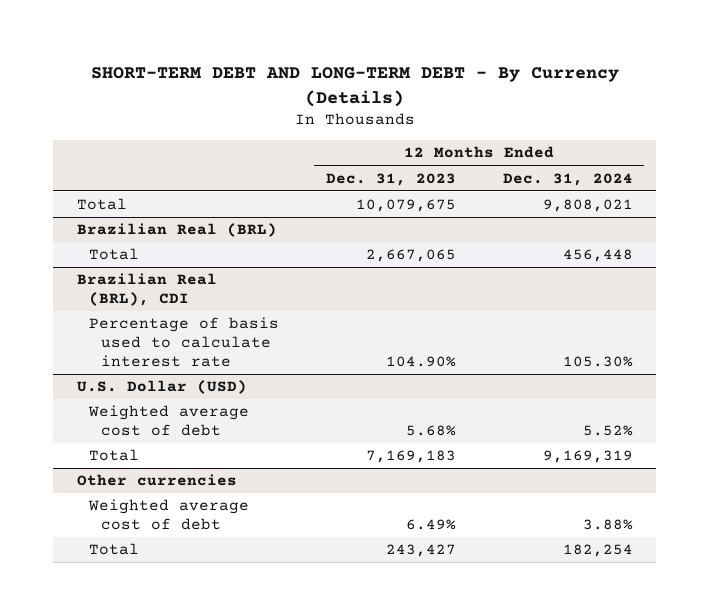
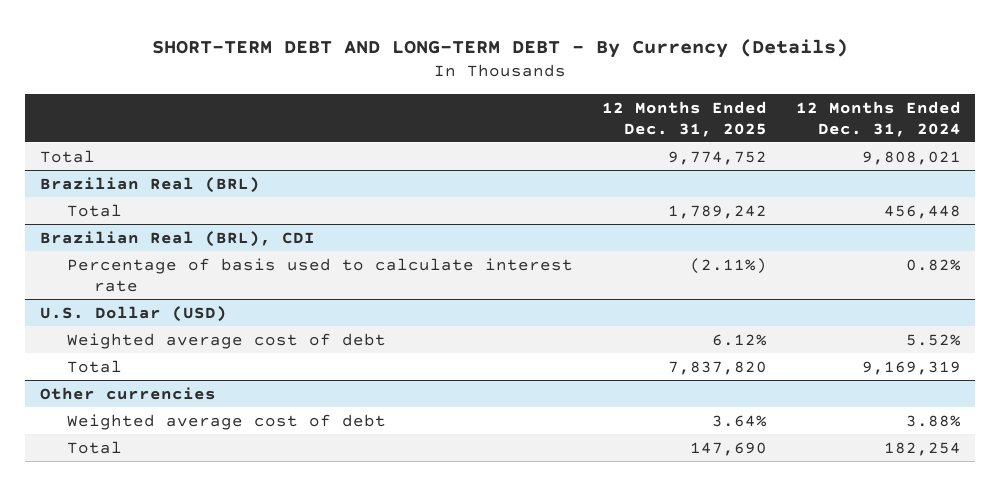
[325,172,456,186] Dec. 31, 2023 -> none
none -> [601,100,767,137] 12 Months Ended Dec. 31, 2025
[562,356,633,368] 105.30% -> [905,258,961,271] 0.82%

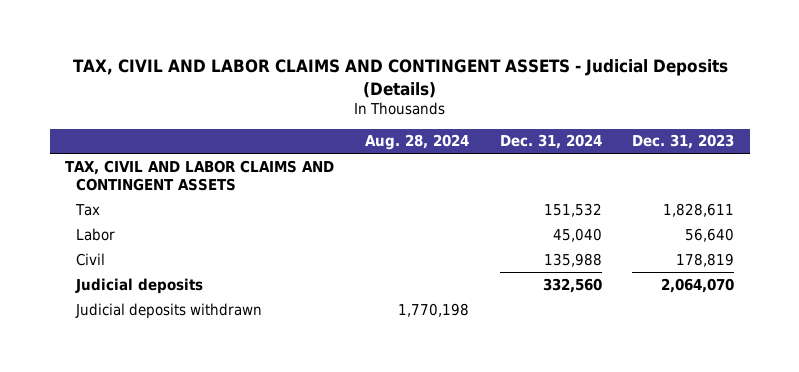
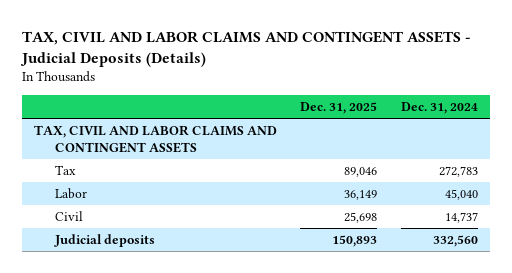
[364,134,469,151] Aug. 28, 2024 -> none
[632,134,735,150] Dec. 31, 2023 -> none
none -> [300,101,378,114] Dec. 31, 2025
[543,202,602,217] 151,532 -> [439,166,479,178] 272,783
[543,252,602,267] 135,988 -> [445,212,479,224] 14,737
[74,302,262,319] Judicial deposits withdrawn -> none

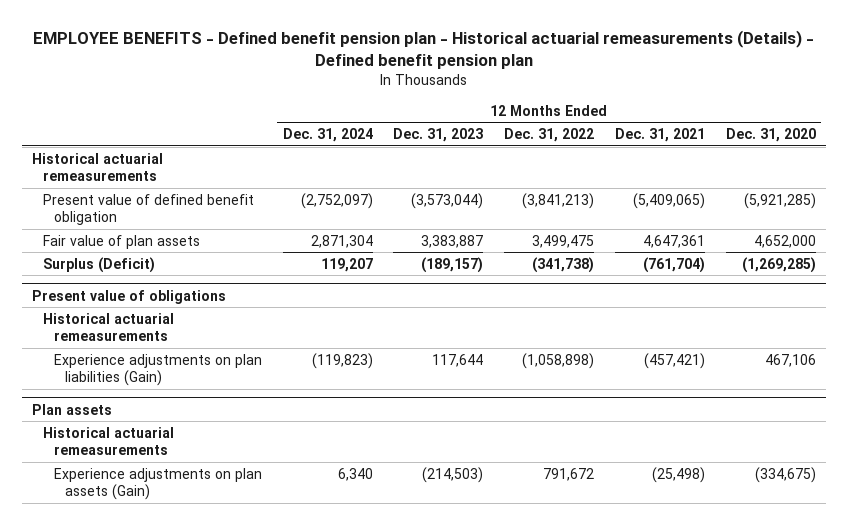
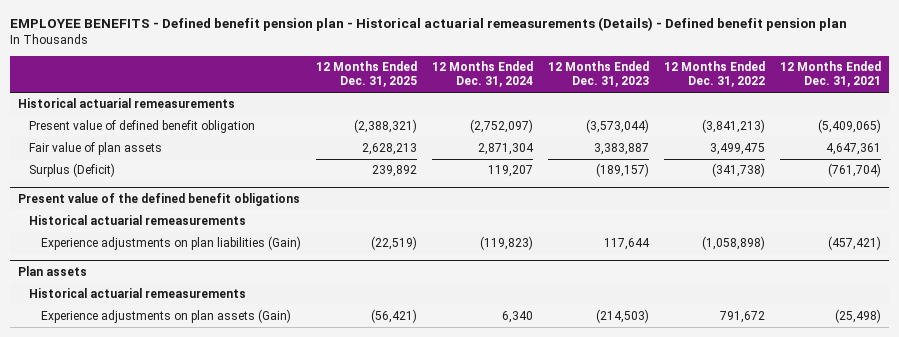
[726,127,817,142] Dec. 31, 2020 -> none
none -> [316,61,418,88] 12 Months Ended Dec. 31, 2025
[32,289,227,304] Present value of obligations -> [17,193,300,207] Present value of the defined benefit obligations

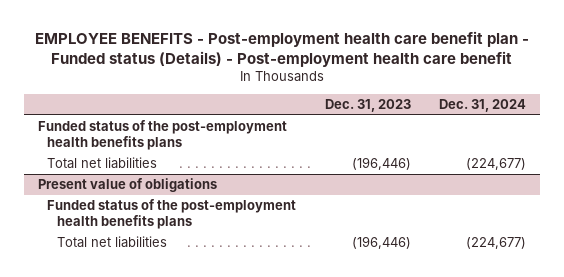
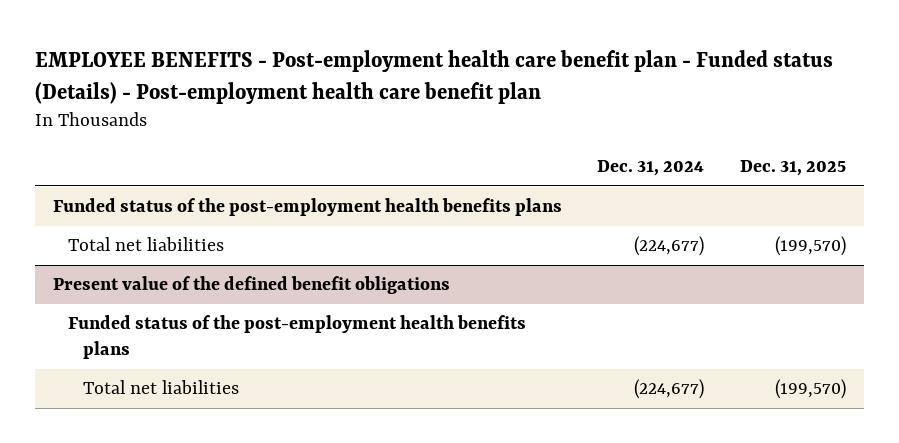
[34,30,529,67] EMPLOYEE BENEFITS - Post-employment health care benefit plan - Funded status (Details) - Post-employment health care benefit -> [34,49,833,104] EMPLOYEE BENEFITS - Post-employment health care benefit plan - Funded status (Details) - Post-employment health care benefit plan
[324,98,411,112] Dec. 31, 2023 -> none
none -> [740,160,847,177] Dec. 31, 2025
[37,178,217,193] Present value of obligations -> [52,276,450,295] Present value of the defined benefit obligations

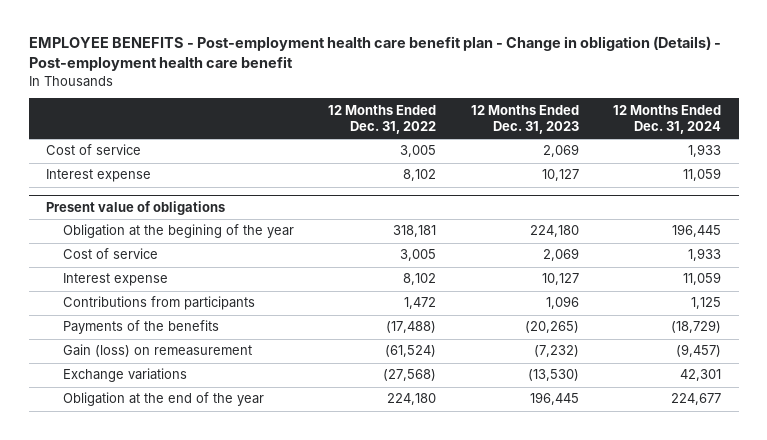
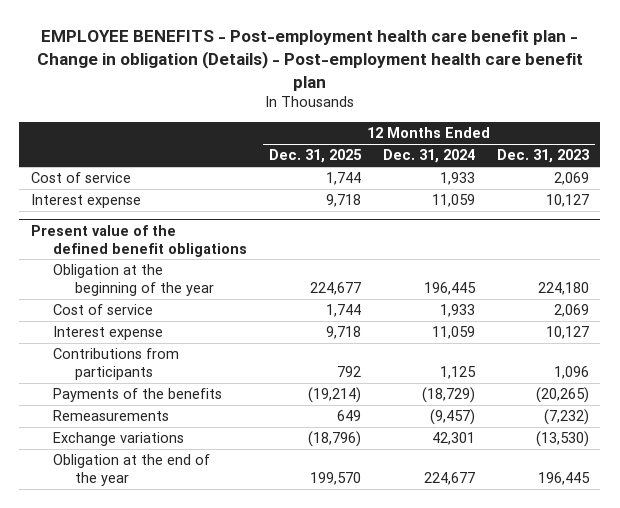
[28,36,721,72] EMPLOYEE BENEFITS - Post-employment health care benefit plan - Change in obligation (Details) - Post-employment health care benefit -> [36,30,583,91] EMPLOYEE BENEFITS - Post-employment health care benefit plan - Change in obligation (Details) - Post-employment health care benefit plan
[328,104,437,135] 12 Months Ended Dec. 31, 2022 -> none
none -> [268,149,362,164] Dec. 31, 2025
[45,200,225,215] Present value of obligations -> [30,225,247,257] Present value of the defined benefit obligations
[62,224,294,239] Obligation at the begining of the year -> [52,264,214,296] Obligation at the beginning of the year
[62,344,252,358] Gain (loss) on remeasurement -> [52,410,169,422] Remeasurements

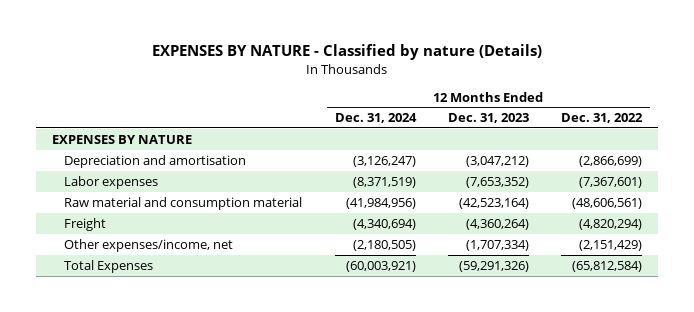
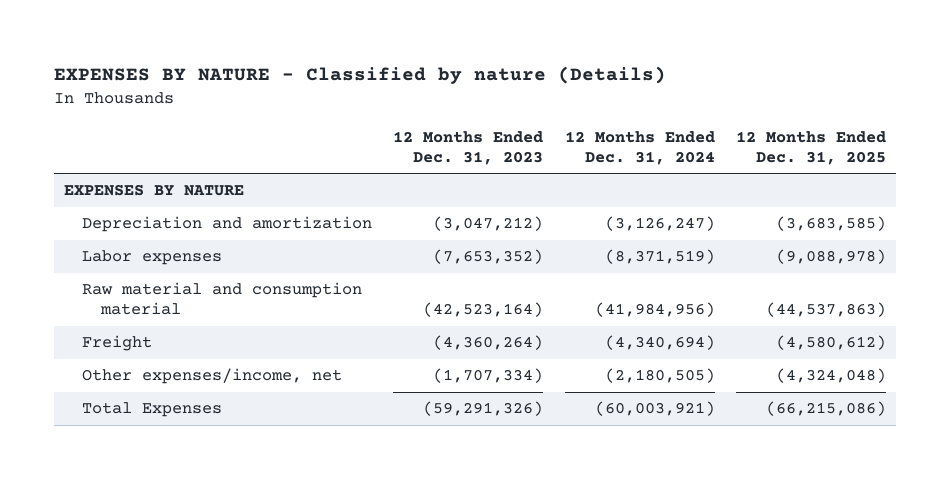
[561,113,644,124] Dec. 31, 2022 -> none
none -> [735,130,886,165] 12 Months Ended Dec. 31, 2025
[64,154,247,168] Depreciation and amortisation -> [82,216,373,233] Depreciation and amortization

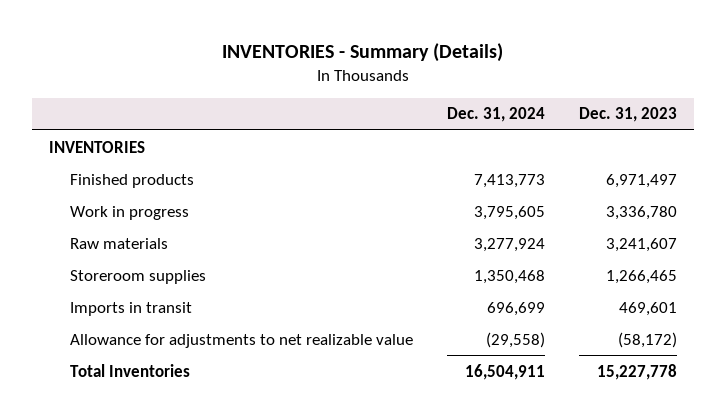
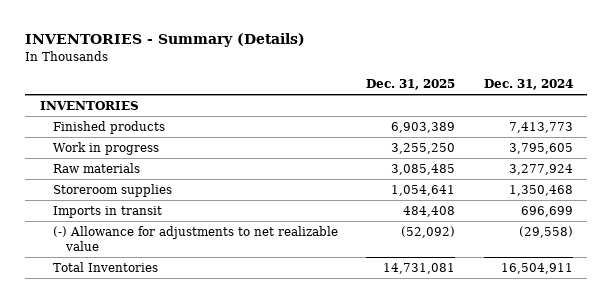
[579,107,678,123] Dec. 31, 2023 -> none
none -> [366,78,456,90] Dec. 31, 2025
[69,333,413,348] Allowance for adjustments to net realizable value -> [52,226,338,252] (-) Allowance for adjustments to net realizable value

